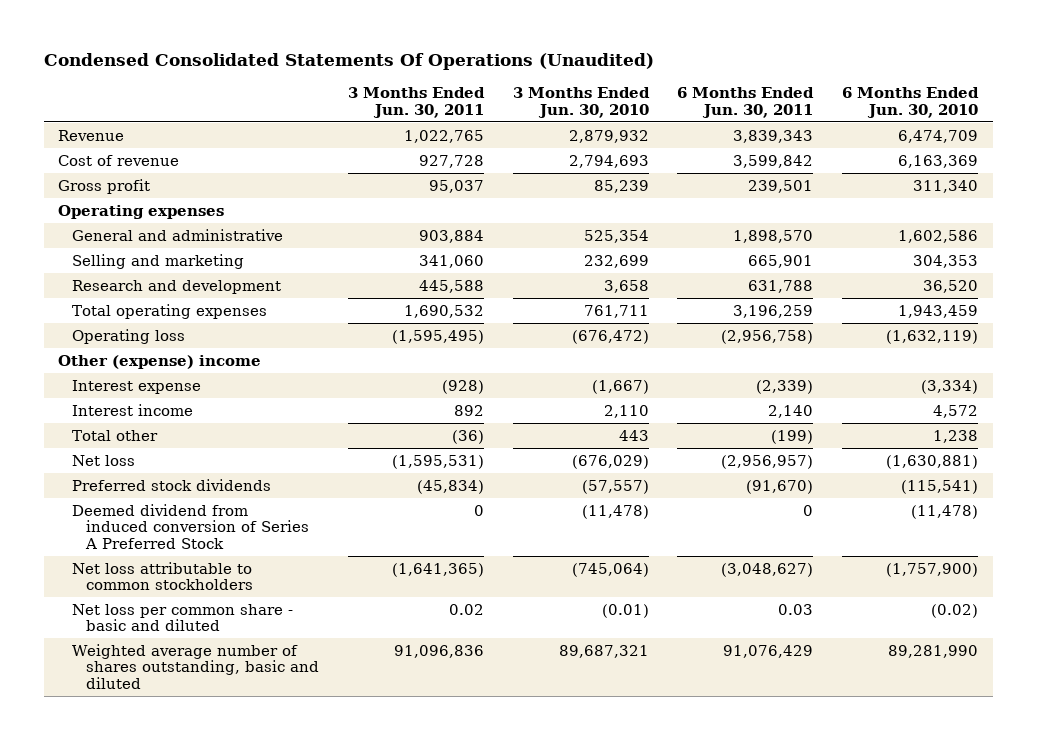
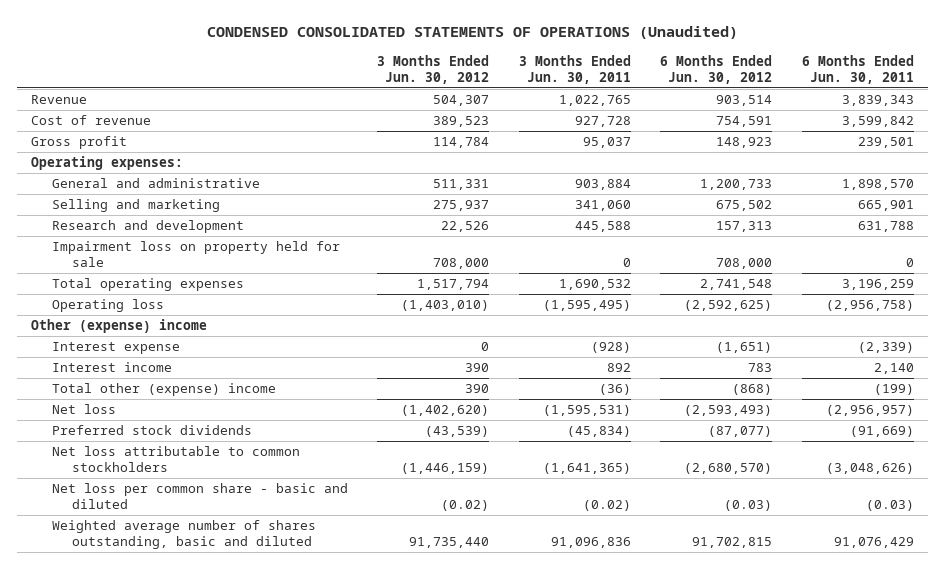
[44,53,655,71] Condensed Consolidated Statements Of Operations (Unaudited) -> [206,26,738,40] CONDENSED CONSOLIDATED STATEMENTS OF OPERATIONS (Unaudited)
[512,87,650,118] 3 Months Ended Jun. 30, 2010 -> none
[842,87,980,118] 6 Months Ended Jun. 30, 2010 -> none
none -> [377,54,490,84] 3 Months Ended Jun. 30, 2012
none -> [660,54,773,84] 6 Months Ended Jun. 30, 2012
[58,204,225,219] Operating expenses -> [31,156,184,171] Operating expenses:
none -> [51,241,340,268] Impairment loss on property held for sale
[72,429,159,441] Total other -> [51,383,276,397] Total other (expense) income
[72,503,310,549] Deemed dividend from induced conversion of Series A Preferred Stock -> none
[746,479,814,494] (91,670) -> [849,426,914,438] (91,669)
[721,562,814,577] (3,048,627) -> [825,463,914,475] (3,048,626)
[448,603,484,615] 0.02 -> [582,500,631,512] (0.02)
[778,603,814,615] 0.03 -> [865,500,914,512] (0.03)

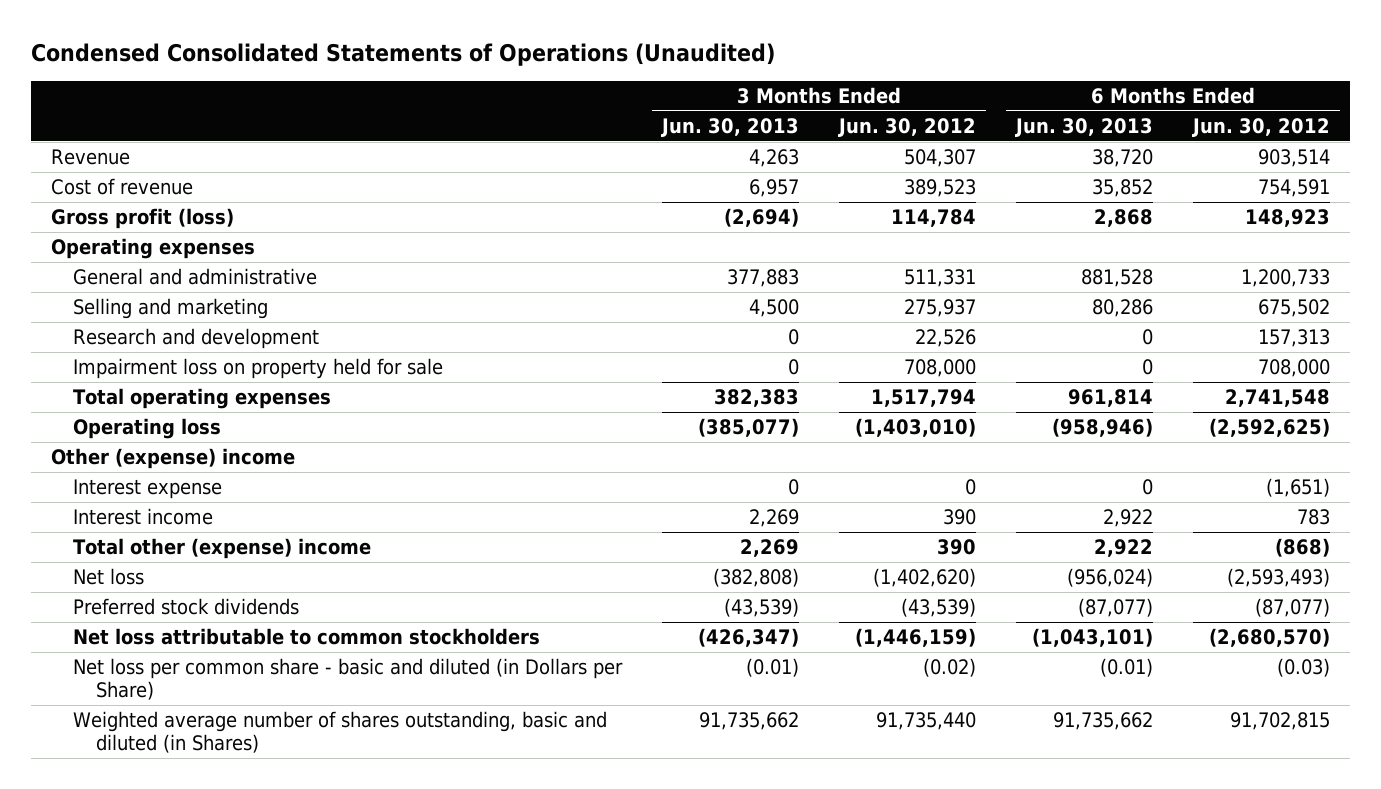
[206,26,738,40] CONDENSED CONSOLIDATED STATEMENTS OF OPERATIONS (Unaudited) -> [30,43,775,67] Condensed Consolidated Statements of Operations (Unaudited)
[518,54,631,84] 3 Months Ended Jun. 30, 2011 -> none
[801,54,914,84] 6 Months Ended Jun. 30, 2011 -> none
none -> [661,117,800,137] Jun. 30, 2013
none -> [1015,117,1154,137] Jun. 30, 2013
[31,136,128,150] Gross profit -> [50,208,234,230] Gross profit (loss)
[31,156,184,171] Operating expenses: -> [50,238,255,260] Operating expenses
[51,483,348,510] Net loss per common share - basic and diluted -> [73,658,624,701] Net loss per common share - basic and diluted (in Dollars per Share)
[51,520,316,550] Weighted average number of shares outstanding, basic and diluted -> [73,711,608,754] Weighted average number of shares outstanding, basic and diluted (in Shares)

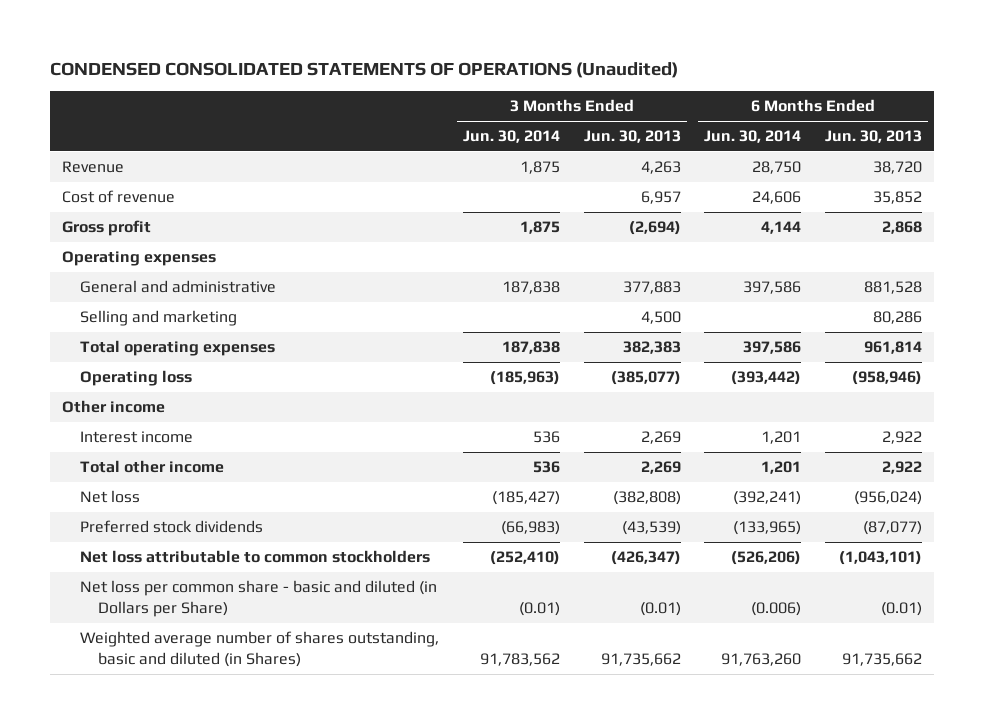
[30,43,775,67] Condensed Consolidated Statements of Operations (Unaudited) -> [50,62,679,79] CONDENSED CONSOLIDATED STATEMENTS OF OPERATIONS (Unaudited)
[838,117,977,137] Jun. 30, 2012 -> none
[1192,117,1331,137] Jun. 30, 2012 -> none
none -> [462,130,560,144] Jun. 30, 2014
none -> [704,130,802,144] Jun. 30, 2014
[50,208,234,230] Gross profit (loss) -> [62,220,152,237] Gross profit
[73,328,320,350] Research and development -> none
[73,358,444,380] Impairment loss on property held for sale -> none
[73,479,223,500] Interest expense -> none
[50,448,295,470] Other (expense) income -> [62,400,166,414] Other income
[73,538,372,560] Total other (expense) income -> [80,460,225,474] Total other income

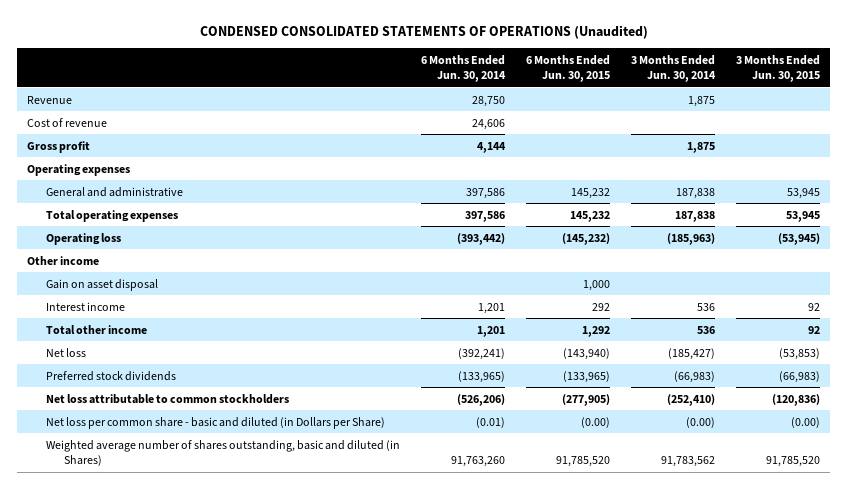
[583,130,681,144] Jun. 30, 2013 -> none
[825,130,923,144] Jun. 30, 2013 -> none
none -> [525,54,610,82] 6 Months Ended Jun. 30, 2015
none -> [735,54,820,82] 3 Months Ended Jun. 30, 2015
[80,310,238,327] Selling and marketing -> none
none -> [45,278,158,291] Gain on asset disposal
[518,601,560,616] (0.01) -> [685,416,715,428] (0.00)
[751,601,802,616] (0.006) -> [475,416,505,428] (0.01)

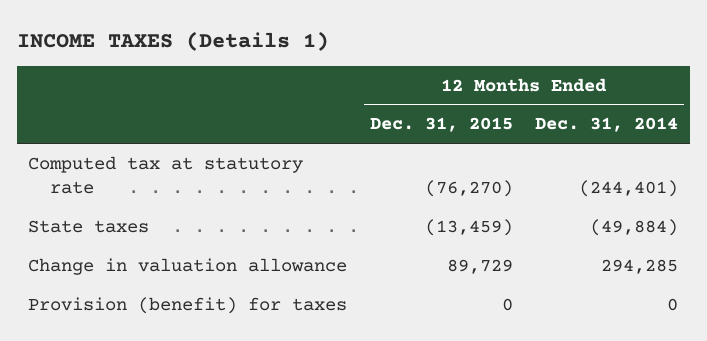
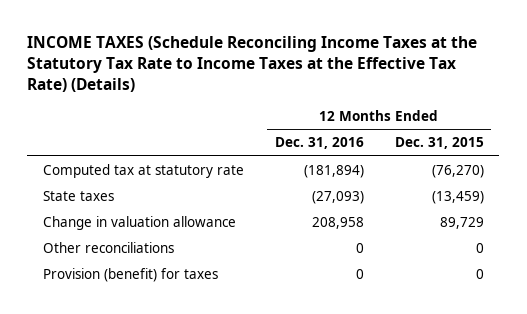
[17,30,330,51] INCOME TAXES (Details 1) -> [27,36,478,92] INCOME TAXES (Schedule Reconciling Income Taxes at the Statutory Tax Rate to Income Taxes at the Effective Tax Rate) (Details)
[535,117,679,133] Dec. 31, 2014 -> none
none -> [274,137,364,150] Dec. 31, 2016
none -> [42,241,174,253] Other reconciliations

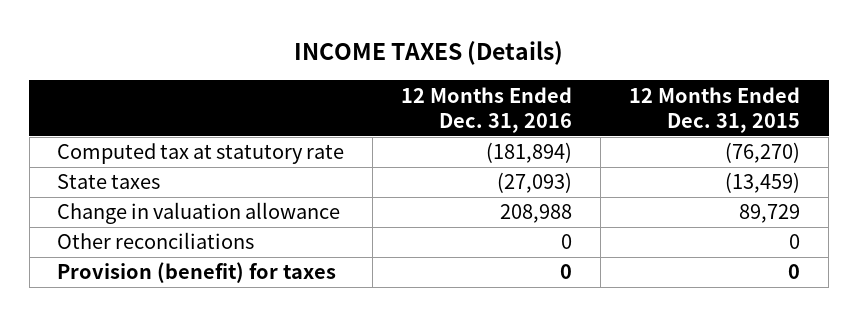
[27,36,478,92] INCOME TAXES (Schedule Reconciling Income Taxes at the Statutory Tax Rate to Income Taxes at the Effective Tax Rate) (Details) -> [293,41,563,66] INCOME TAXES (Details)
[311,216,364,229] 208,958 -> [500,204,573,224] 208,988

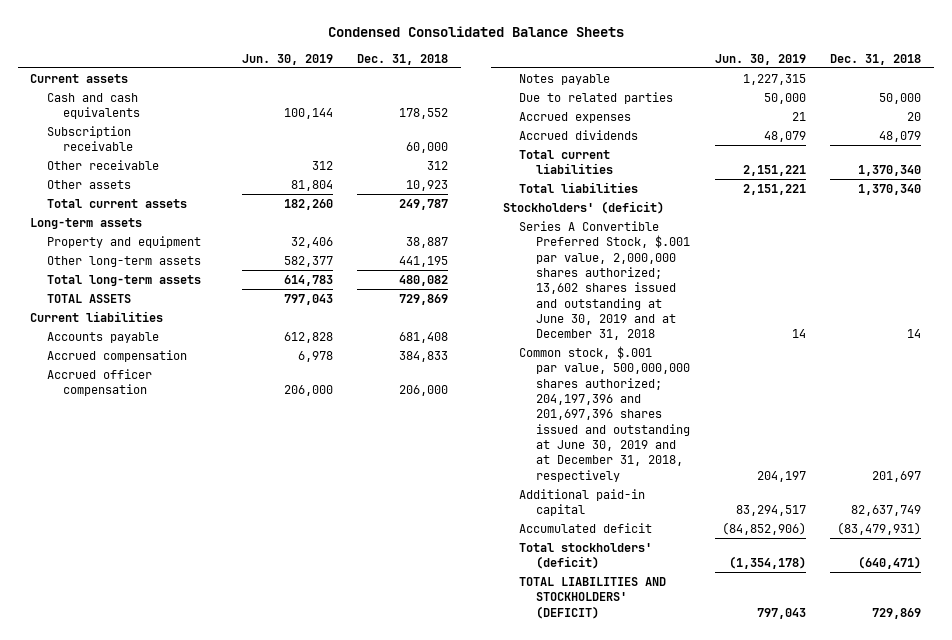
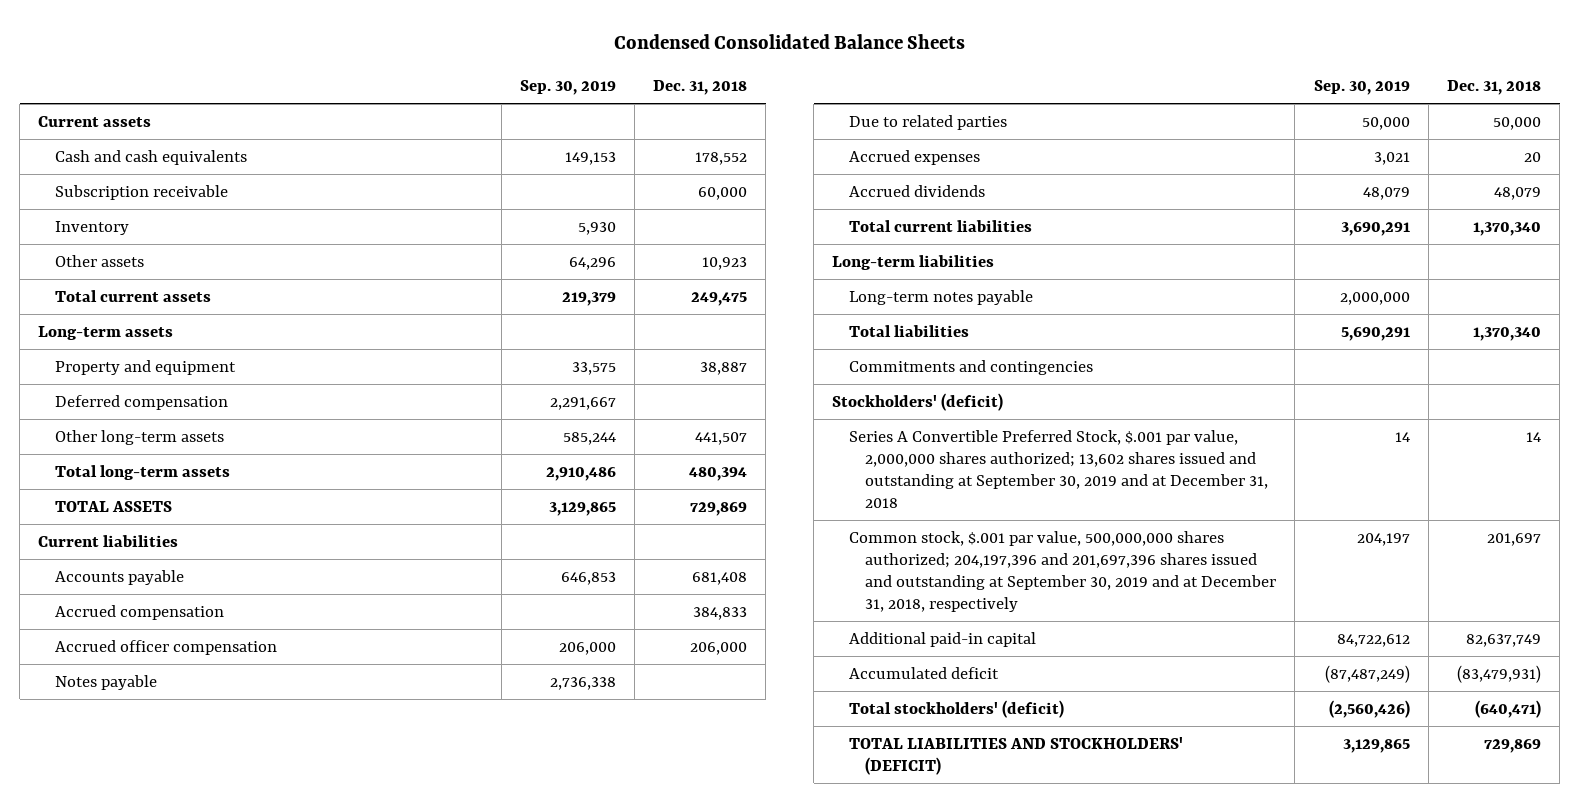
[241,53,333,65] Jun. 30, 2019 -> none
none -> [519,80,616,96] Sep. 30, 2019
[46,159,159,170] Other receivable -> none
none -> [54,220,129,235] Inventory
[399,198,449,210] 249,787 -> [691,291,748,306] 249,475
none -> [54,394,228,410] Deferred compensation
[399,255,449,267] 441,195 -> [695,431,748,445] 441,507
[399,274,449,286] 480,082 -> [689,466,748,481] 480,394
none -> [832,254,995,270] Long-term liabilities
none -> [848,289,1033,305] Long-term notes payable
none -> [848,359,1093,375] Commitments and contingencies
[519,220,690,341] Series A Convertible Preferred Stock, $.001 par value, 2,000,000 shares authorized; 13,602 shares issued and outstanding at June 30, 2019 and at December 31, 2018 -> [848,429,1269,509] Series A Convertible Preferred Stock, $.001 par value, 2,000,000 shares authorized; 13,602 shares issued and outstanding at September 30, 2019 and at December 31, 2018
[519,345,690,482] Common stock, $.001 par value, 500,000,000 shares authorized; 204,197,396 and 201,697,396 shares issued and outstanding at June 30, 2019 and at December 31, 2018, respectively -> [848,530,1277,613] Common stock, $.001 par value, 500,000,000 shares authorized; 204,197,396 and 201,697,396 shares issued and outstanding at September 30, 2019 and at December 31, 2018, respectively

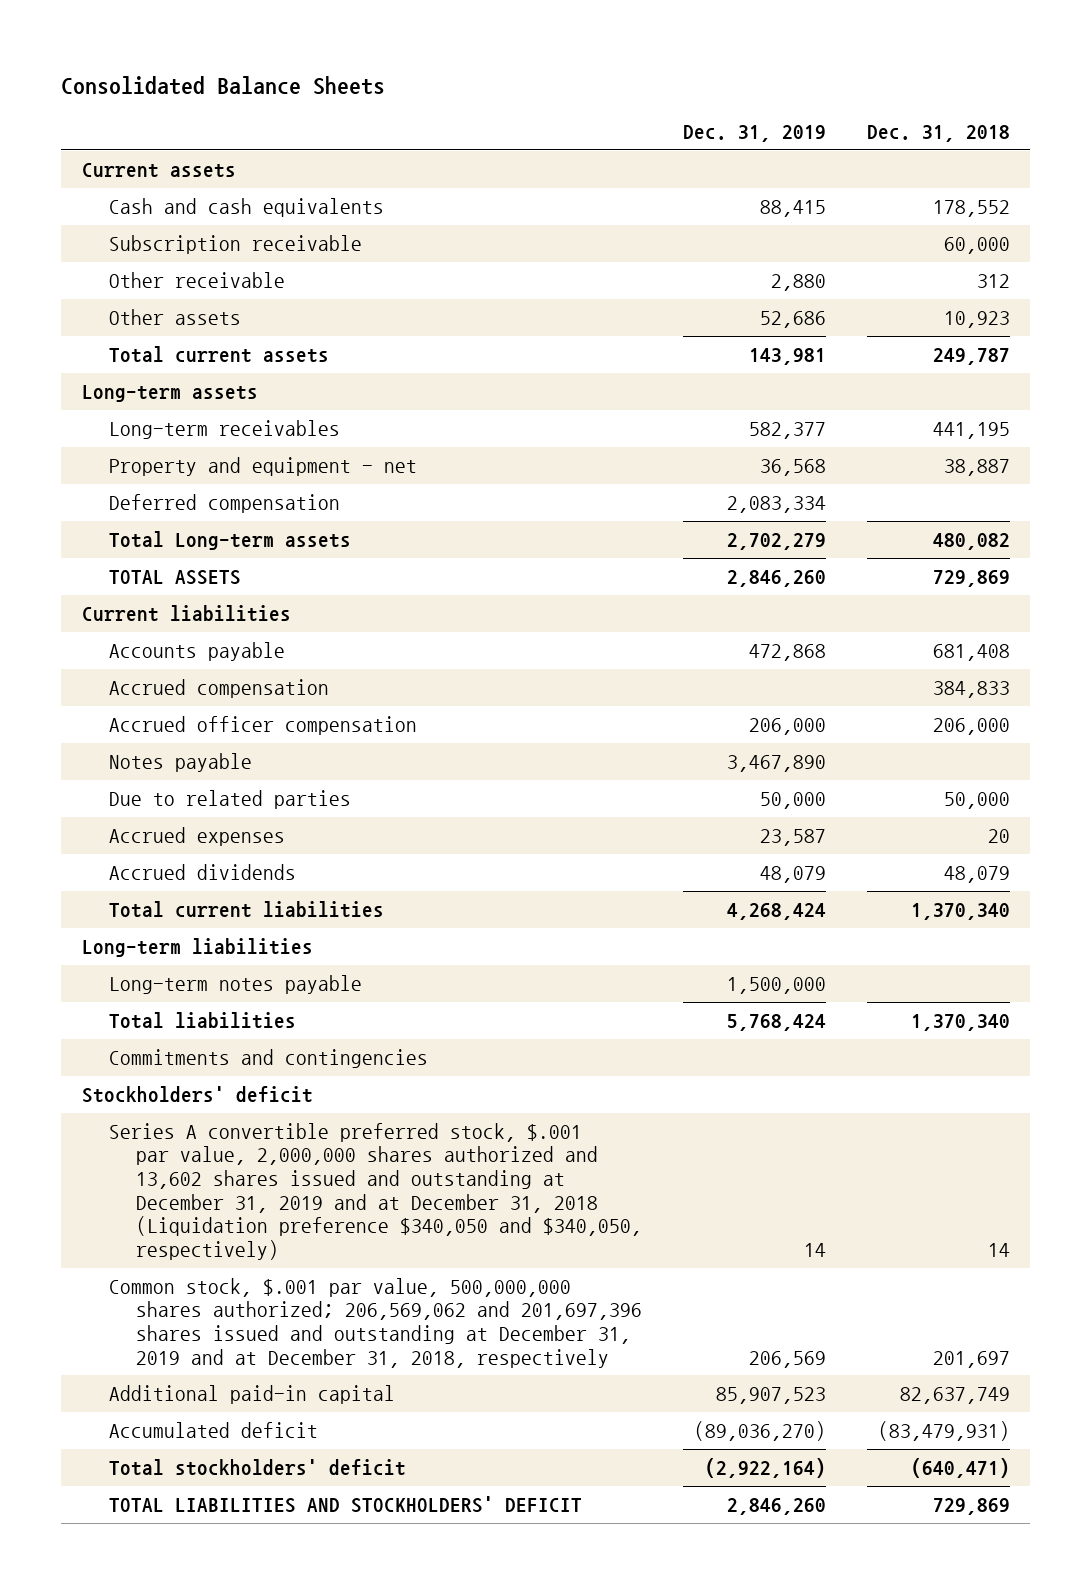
[613,34,965,50] Condensed Consolidated Balance Sheets -> [61,75,386,95] Consolidated Balance Sheets
[519,80,616,96] Sep. 30, 2019 -> none
none -> [682,124,826,142] Dec. 31, 2019
[54,220,129,235] Inventory -> none
none -> [108,271,285,288] Other receivable
[691,291,748,306] 249,475 -> [932,347,1010,365] 249,787
none -> [108,419,340,439] Long-term receivables
[54,359,236,375] Property and equipment -> [108,456,417,476] Property and equipment - net
[54,429,224,445] Other long-term assets -> none
[54,464,230,480] Total long-term assets -> [108,530,351,550] Total Long-term assets
[689,466,748,481] 480,394 -> [932,532,1010,550] 480,082
[832,392,1004,411] Stockholders' (deficit) -> [81,1085,313,1103] Stockholders' deficit
[848,429,1269,509] Series A Convertible Preferred Stock, $.001 par value, 2,000,000 shares authorized; 13,602 shares issued and outstanding at September 30, 2019 and at December 31, 2018 -> [108,1122,642,1260] Series A convertible preferred stock, $.001 par value, 2,000,000 shares authorized and 13,602 shares issued and outstanding at December 31, 2019 and at December 31, 2018 (Liquidation preference $340,050 and $340,050, respectively)
[848,530,1277,613] Common stock, $.001 par value, 500,000,000 shares authorized; 204,197,396 and 201,697,396 shares issued and outstanding at September 30, 2019 and at December 31, 2018, respectively -> [108,1277,642,1368] Common stock, $.001 par value, 500,000,000 shares authorized; 206,569,062 and 201,697,396 shares issued and outstanding at December 31, 2019 and at December 31, 2018, respectively
[848,699,1064,718] Total stockholders' (deficit) -> [108,1458,406,1476] Total stockholders' deficit
[848,736,1183,776] TOTAL LIABILITIES AND STOCKHOLDERS' (DEFICIT) -> [108,1495,582,1513] TOTAL LIABILITIES AND STOCKHOLDERS' DEFICIT

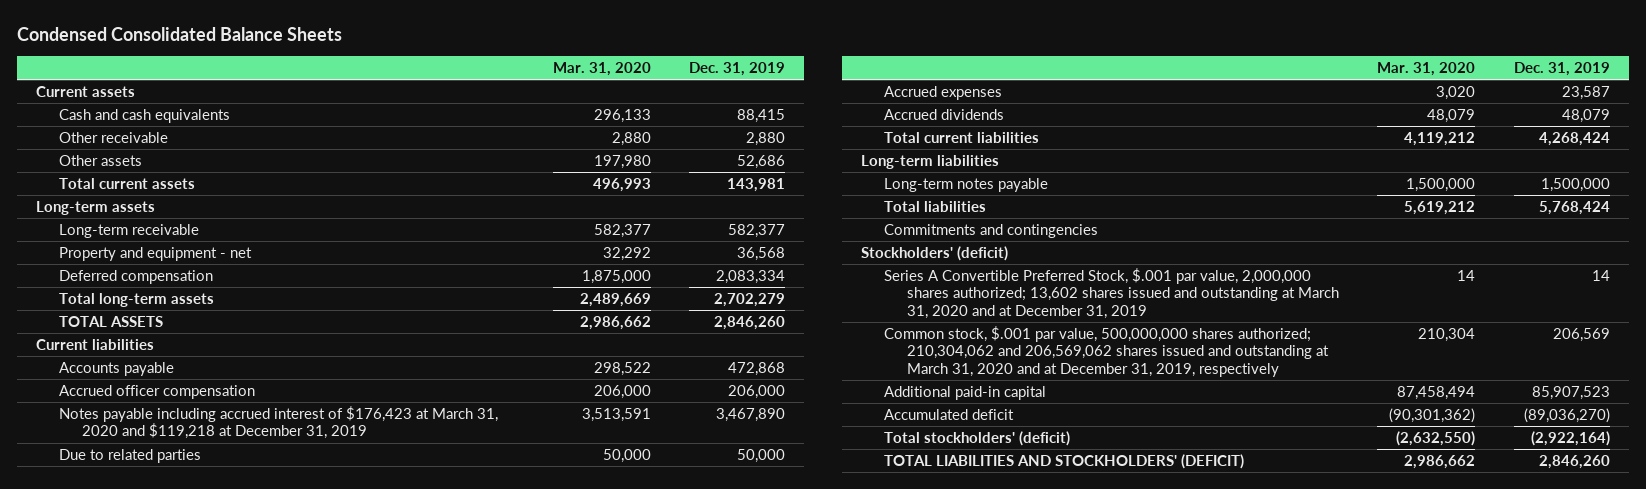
[61,75,386,95] Consolidated Balance Sheets -> [17,26,343,41] Condensed Consolidated Balance Sheets
[866,124,1010,142] Dec. 31, 2018 -> none
none -> [552,61,651,76] Mar. 31, 2020
[108,234,362,254] Subscription receivable -> none
[108,419,340,439] Long-term receivables -> [59,224,200,239] Long-term receivable
[108,530,351,550] Total Long-term assets -> [59,293,215,308] Total long-term assets
[108,678,329,698] Accrued compensation -> none
[108,752,252,772] Notes payable -> [59,406,499,440] Notes payable including accrued interest of $176,423 at March 31, 2020 and $119,218 at December 31, 2019
[81,1085,313,1103] Stockholders' deficit -> [861,246,1009,262] Stockholders' (deficit)
[108,1122,642,1260] Series A convertible preferred stock, $.001 par value, 2,000,000 shares authorized and 13,602 shares issued and outstanding at December 31, 2019 and at December 31, 2018 (Liquidation preference $340,050 and $340,050, respectively) -> [884,268,1339,319] Series A Convertible Preferred Stock, $.001 par value, 2,000,000 shares authorized; 13,602 shares issued and outstanding at March 31, 2020 and at December 31, 2019
[108,1277,642,1368] Common stock, $.001 par value, 500,000,000 shares authorized; 206,569,062 and 201,697,396 shares issued and outstanding at December 31, 2019 and at December 31, 2018, respectively -> [884,326,1329,377] Common stock, $.001 par value, 500,000,000 shares authorized; 210,304,062 and 206,569,062 shares issued and outstanding at March 31, 2020 and at December 31, 2019, respectively
[108,1458,406,1476] Total stockholders' deficit -> [884,431,1071,447] Total stockholders' (deficit)
[108,1495,582,1513] TOTAL LIABILITIES AND STOCKHOLDERS' DEFICIT -> [884,454,1245,470] TOTAL LIABILITIES AND STOCKHOLDERS' (DEFICIT)

